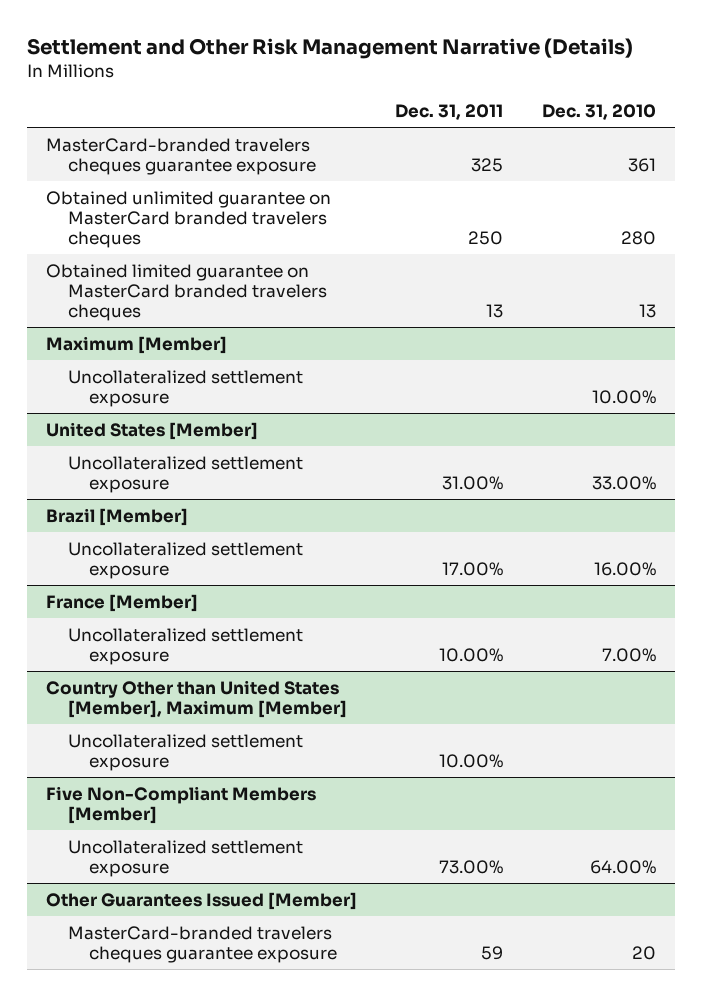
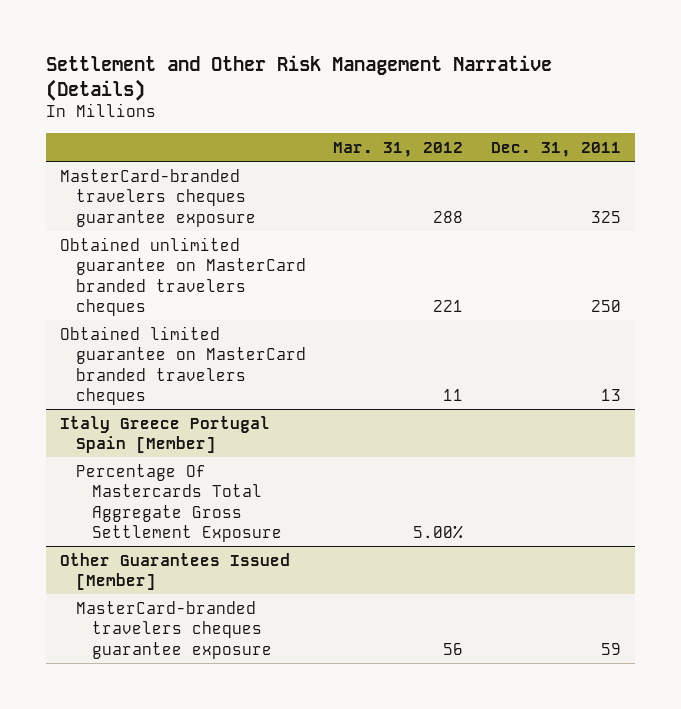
[541,103,656,120] Dec. 31, 2010 -> none
none -> [333,141,464,157] Mar. 31, 2012
[46,335,228,354] Maximum [Member] -> none
[67,369,303,407] Uncollateralized settlement exposure -> none
[46,421,259,440] United States [Member] -> none
[67,455,303,493] Uncollateralized settlement exposure -> none
[46,507,189,526] Brazil [Member] -> none
[67,541,303,579] Uncollateralized settlement exposure -> none
[46,593,199,612] France [Member] -> none
[67,627,303,665] Uncollateralized settlement exposure -> none
[46,679,347,718] Country Other than United States [Member], Maximum [Member] -> none
[67,733,303,771] Uncollateralized settlement exposure -> none
[46,785,317,824] Five Non-Compliant Members [Member] -> none
[67,839,303,877] Uncollateralized settlement exposure -> none
none -> [60,415,271,454] Italy Greece Portugal Spain [Member]
none -> [75,463,282,543] Percentage Of Mastercards Total Aggregate Gross Settlement Exposure

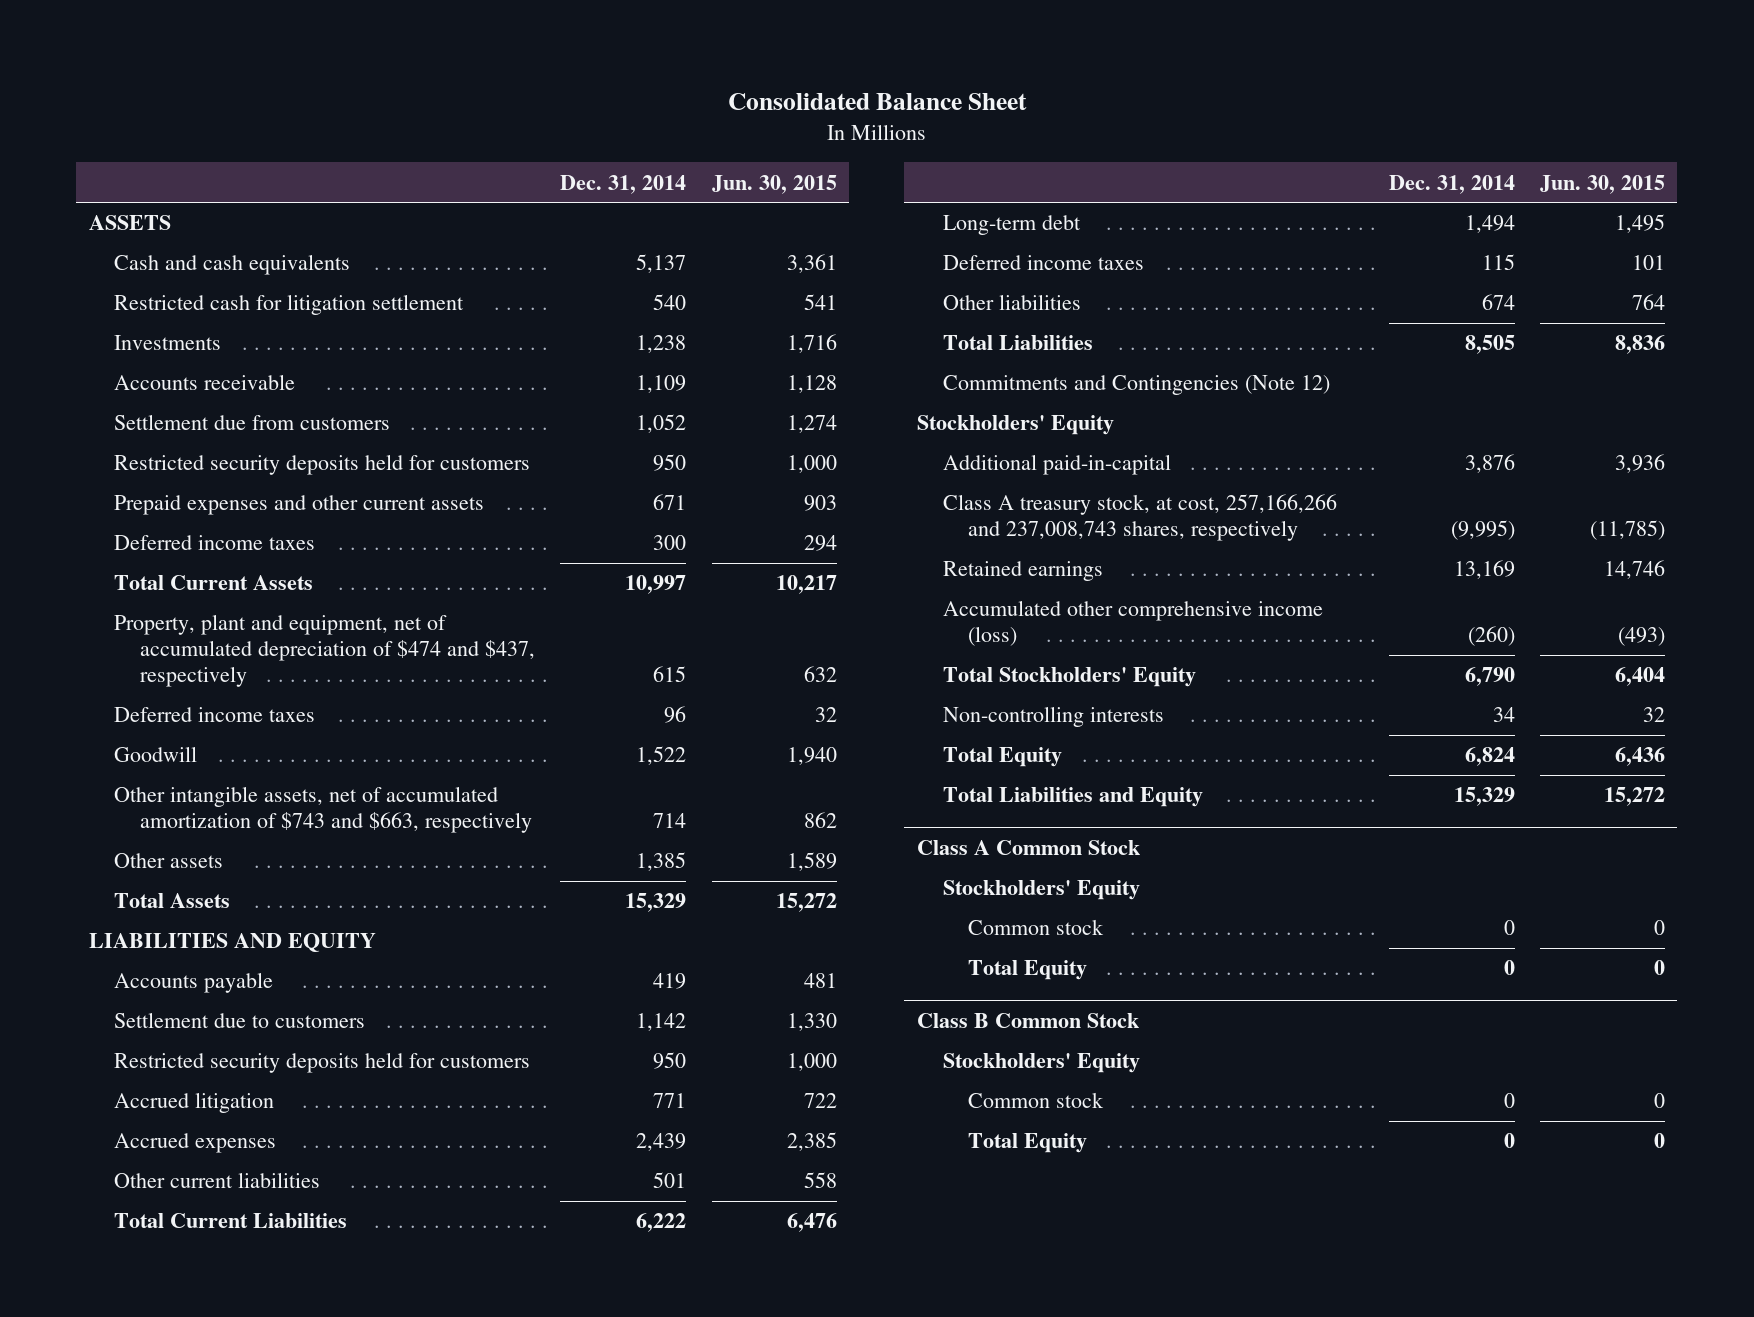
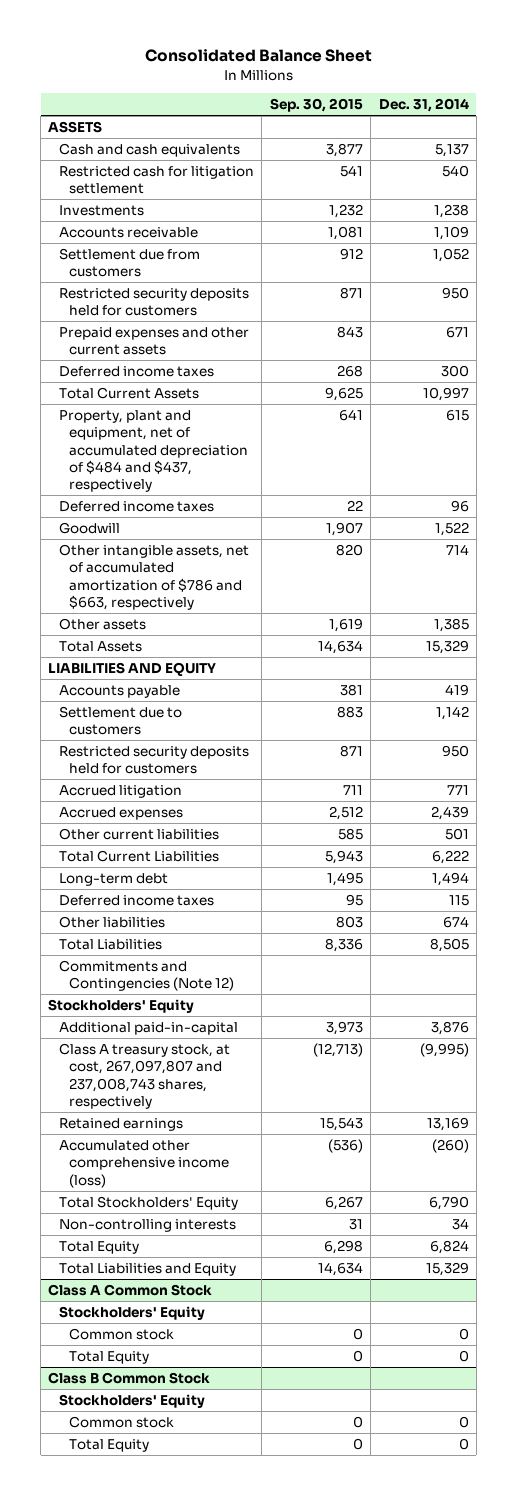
[711,174,837,194] Jun. 30, 2015 -> none
none -> [269,98,363,113] Sep. 30, 2015
[114,614,536,688] Property, plant and equipment, net of accumulated depreciation of $474 and $437, respectively -> [58,410,249,493] Property, plant and equipment, net of accumulated depreciation of $484 and $437, respectively
[114,786,533,834] Other intangible assets, net of accumulated amortization of $743 and $663, respectively -> [58,544,249,610] Other intangible assets, net of accumulated amortization of $786 and $663, respectively
[942,494,1337,542] Class A treasury stock, at cost, 257,166,266 and 237,008,743 shares, respectively -> [58,1043,230,1109] Class A treasury stock, at cost, 267,097,807 and 237,008,743 shares, respectively

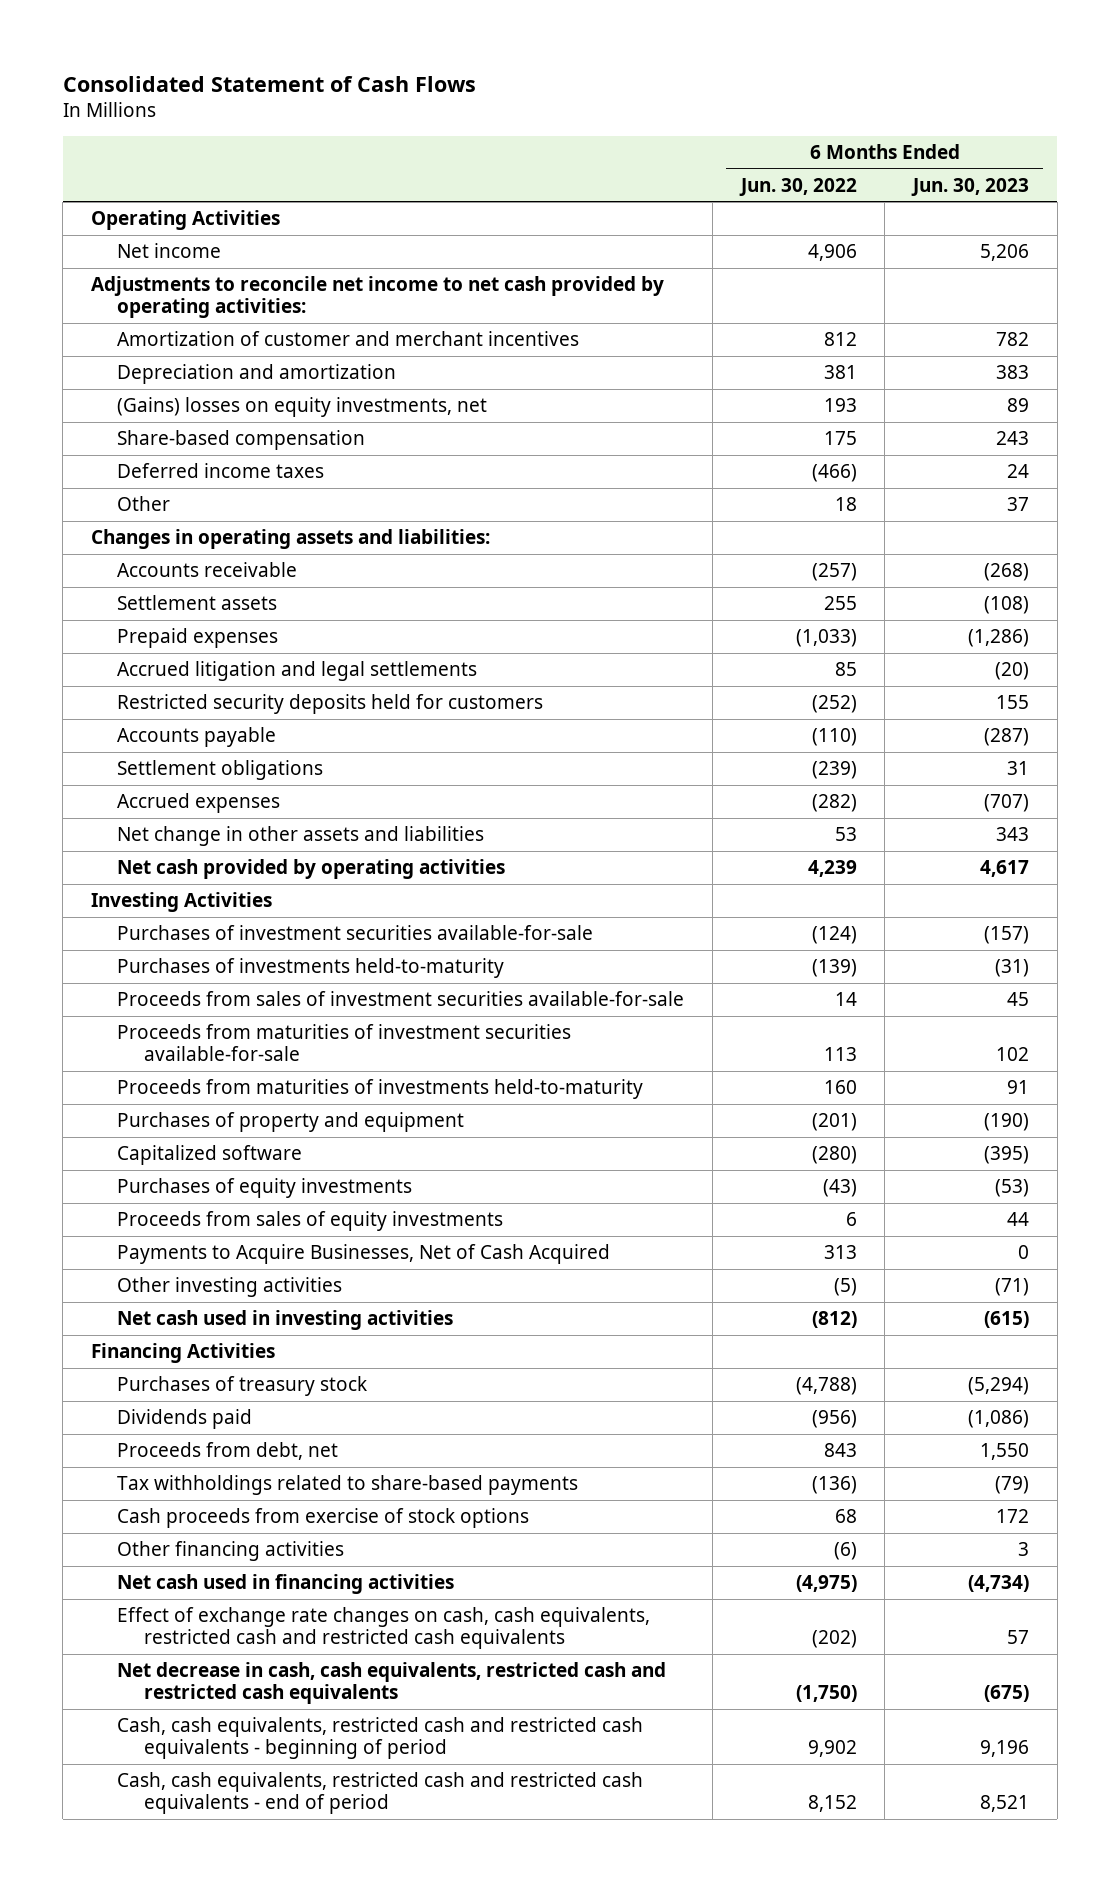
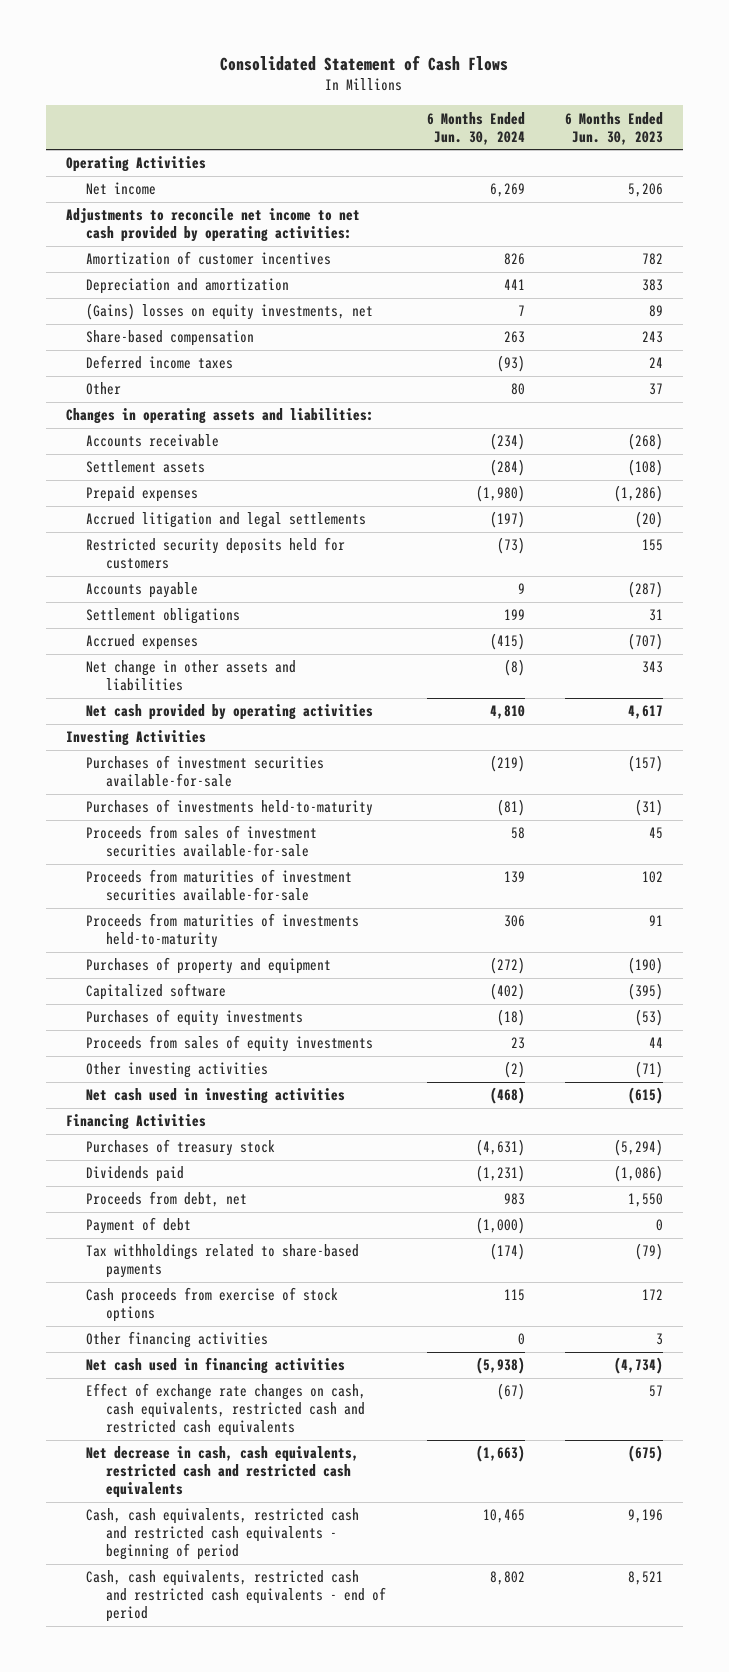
[738,177,857,196] Jun. 30, 2022 -> none
none -> [426,111,525,145] 6 Months Ended Jun. 30, 2024
[117,331,580,347] Amortization of customer and merchant incentives -> [86,251,332,266] Amortization of customer incentives
[117,1244,611,1265] Payments to Acquire Businesses, Net of Cash Acquired -> none
none -> [86,1217,192,1235] Payment of debt

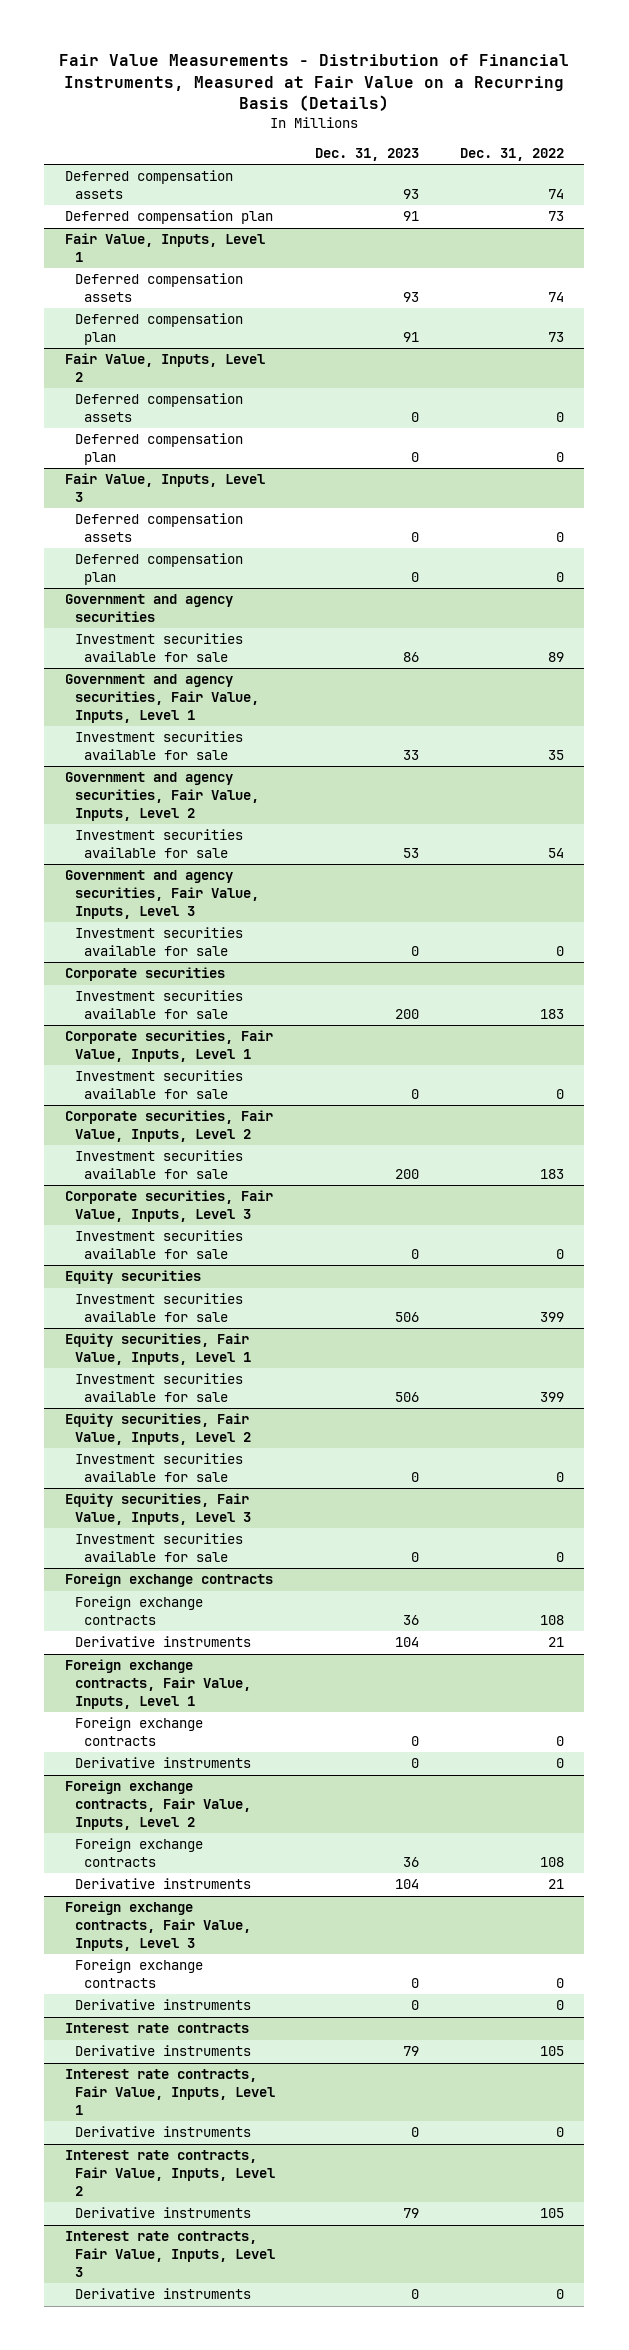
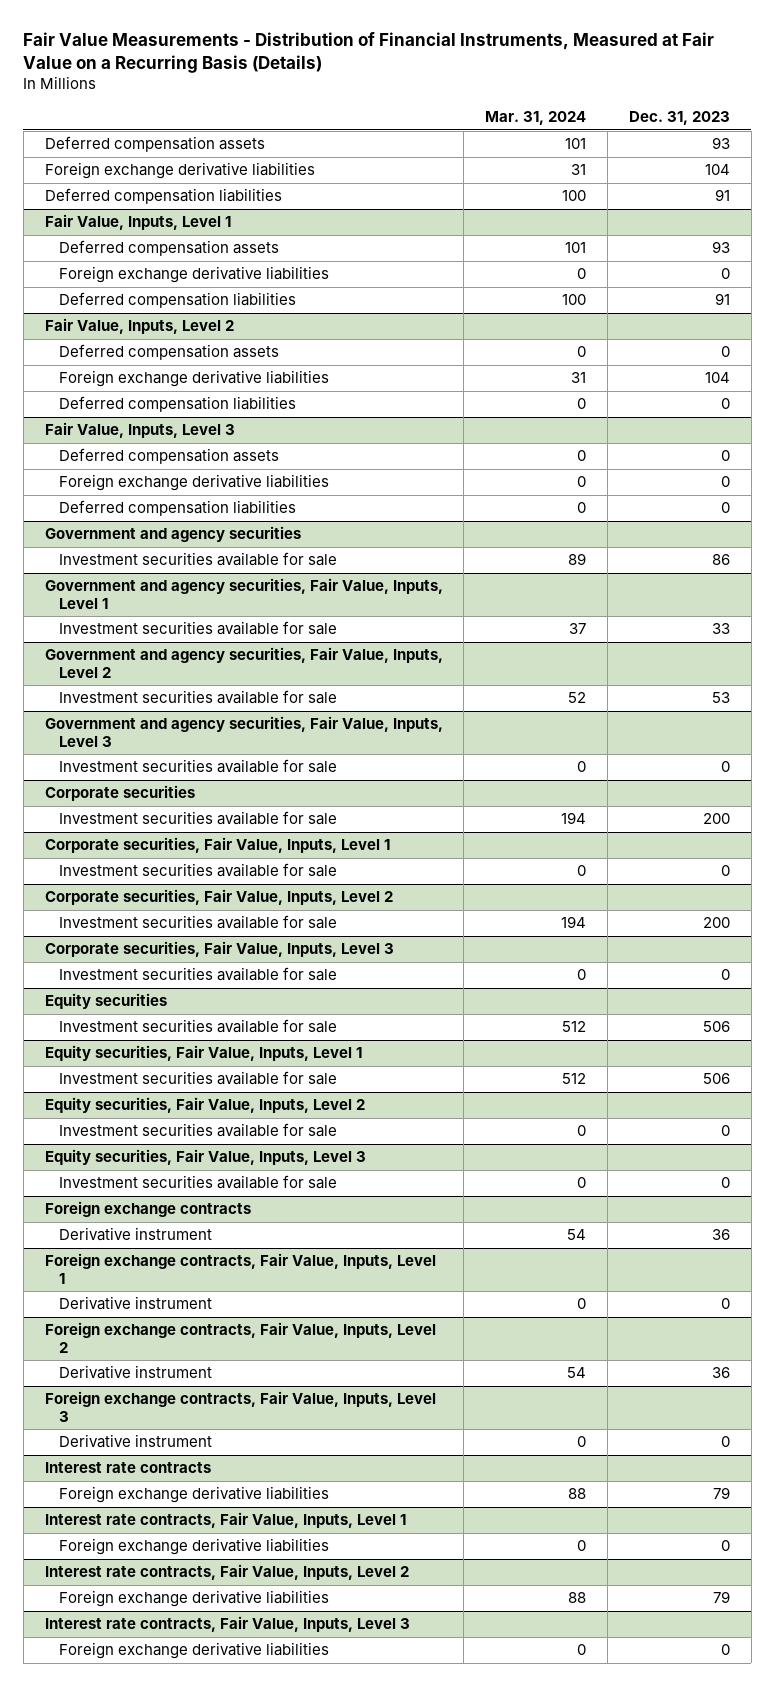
[459,148,564,162] Dec. 31, 2022 -> none
none -> [485,111,587,126] Mar. 31, 2024
none -> [44,162,315,180] Foreign exchange derivative liabilities
[64,210,273,225] Deferred compensation plan -> [44,188,282,205] Deferred compensation liabilities
none -> [58,266,329,284] Foreign exchange derivative liabilities
[74,313,243,346] Deferred compensation plan -> [58,292,296,309] Deferred compensation liabilities
none -> [58,370,329,388] Foreign exchange derivative liabilities
[74,433,243,466] Deferred compensation plan -> [58,396,296,413] Deferred compensation liabilities
none -> [58,474,329,492] Foreign exchange derivative liabilities
[74,553,243,586] Deferred compensation plan -> [58,500,296,517] Deferred compensation liabilities
[74,1636,251,1648] Derivative instruments -> none
[74,1596,203,1626] Foreign exchange contracts -> [58,1227,212,1242] Derivative instrument
[74,1757,251,1769] Derivative instruments -> none
[74,1717,203,1747] Foreign exchange contracts -> [58,1296,212,1311] Derivative instrument
[74,1878,251,1890] Derivative instruments -> none
[74,1838,203,1868] Foreign exchange contracts -> [58,1365,212,1380] Derivative instrument
[74,1999,251,2011] Derivative instruments -> none
[74,1959,203,1989] Foreign exchange contracts -> [58,1434,212,1449] Derivative instrument
[74,2045,251,2057] Derivative instruments -> [58,1486,329,1504] Foreign exchange derivative liabilities
[74,2126,251,2138] Derivative instruments -> [58,1538,329,1556] Foreign exchange derivative liabilities
[74,2207,251,2219] Derivative instruments -> [58,1590,329,1608] Foreign exchange derivative liabilities
[74,2288,251,2300] Derivative instruments -> [58,1642,329,1660] Foreign exchange derivative liabilities

